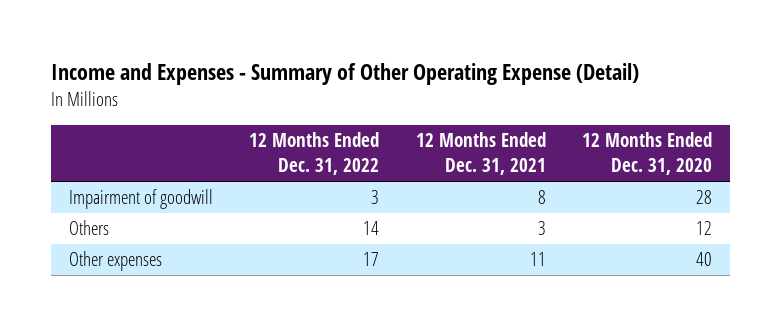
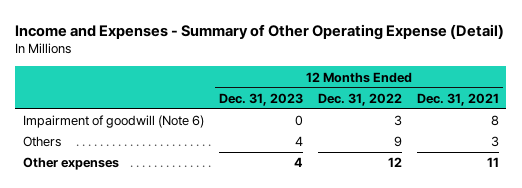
[582,132,713,176] 12 Months Ended Dec. 31, 2020 -> none
none -> [218,92,303,106] Dec. 31, 2023
[68,189,213,210] Impairment of goodwill -> [22,115,204,129] Impairment of goodwill (Note 6)
[363,221,380,236] 14 -> [393,136,402,148] 9
[363,252,380,267] 17 -> [387,157,402,168] 12

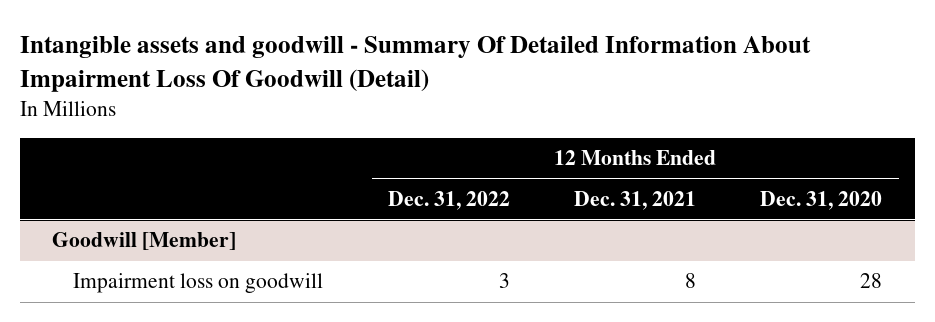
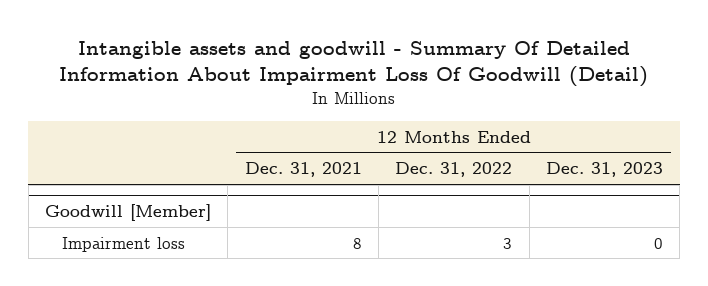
[760,190,883,210] Dec. 31, 2020 -> none
none -> [546,162,664,178] Dec. 31, 2023
[73,273,324,294] Impairment loss on goodwill -> [62,236,186,252] Impairment loss

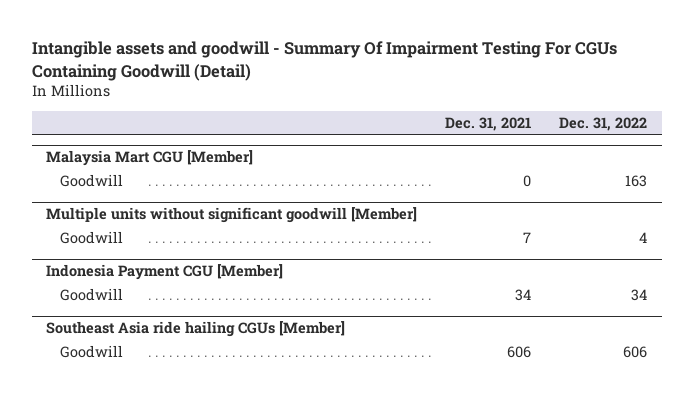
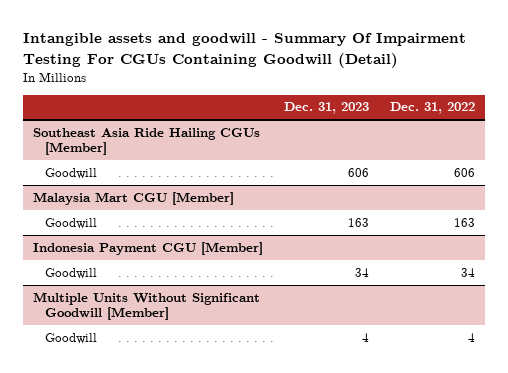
[445,117,532,132] Dec. 31, 2021 -> none
none -> [284,102,370,115] Dec. 31, 2023
none -> [33,127,261,156] Southeast Asia Ride Hailing CGUs [Member]
none -> [45,167,98,179] Goodwill
[45,207,417,224] Multiple units without significant goodwill [Member] -> none
[60,231,124,245] Goodwill -> none
[45,321,345,338] Southeast Asia ride hailing CGUs [Member] -> none
none -> [33,291,261,321] Multiple Units Without Significant Goodwill [Member]
[623,346,648,359] 606 -> [467,332,475,342] 4

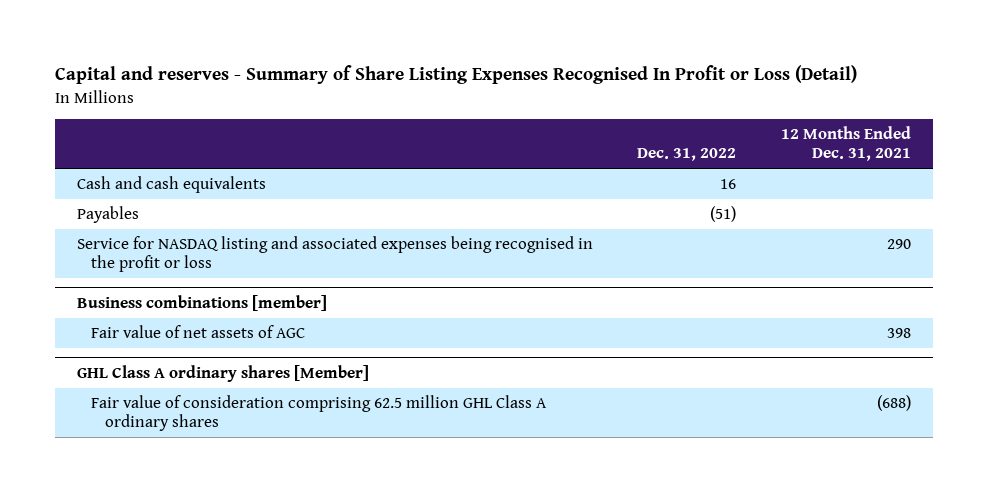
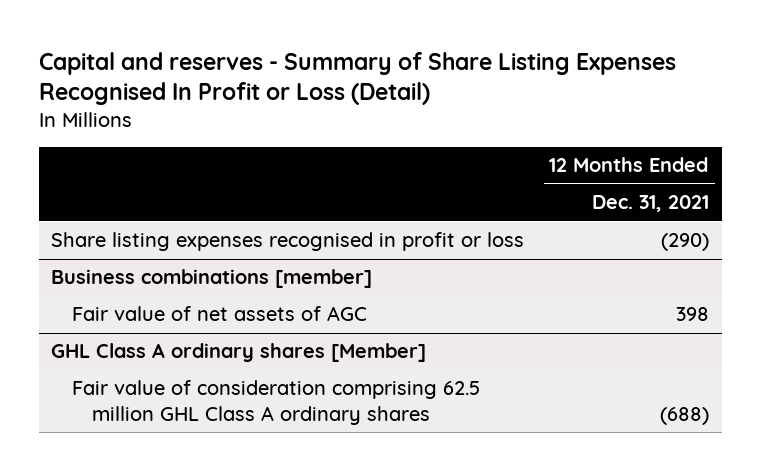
[637,148,737,162] Dec. 31, 2022 -> none
[77,176,267,194] Cash and cash equivalents -> none
[77,206,140,224] Payables -> none
[77,236,594,273] Service for NASDAQ listing and associated expenses being recognised in the profit or loss -> [51,232,525,252] Share listing expenses recognised in profit or loss
[886,239,911,250] 290 -> [660,233,709,252] (290)

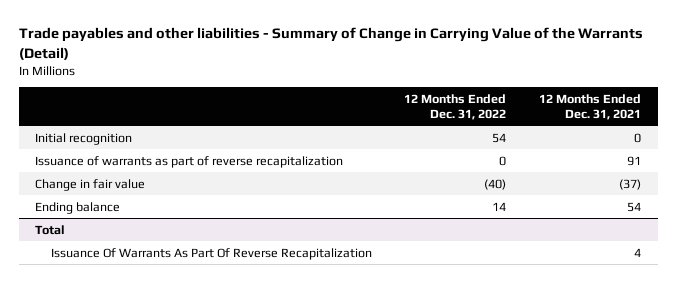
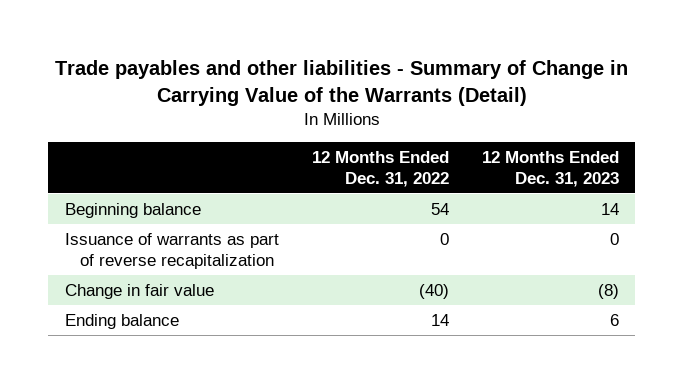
[539,94,642,120] 12 Months Ended Dec. 31, 2021 -> none
none -> [481,150,619,187] 12 Months Ended Dec. 31, 2023
[35,132,133,145] Initial recognition -> [64,202,201,218] Beginning balance
[35,224,66,235] Total -> none
[50,247,372,260] Issuance Of Warrants As Part Of Reverse Recapitalization -> none

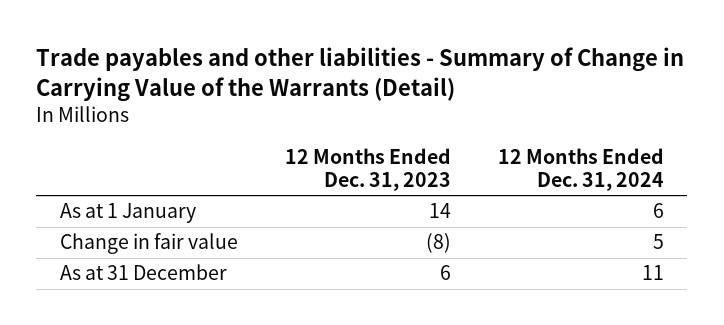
[311,150,449,187] 12 Months Ended Dec. 31, 2022 -> none
none -> [497,147,664,191] 12 Months Ended Dec. 31, 2024
[64,232,279,269] Issuance of warrants as part of reverse recapitalization -> none
[64,202,201,218] Beginning balance -> [59,203,196,224] As at 1 January
[64,313,179,329] Ending balance -> [59,264,227,281] As at 31 December

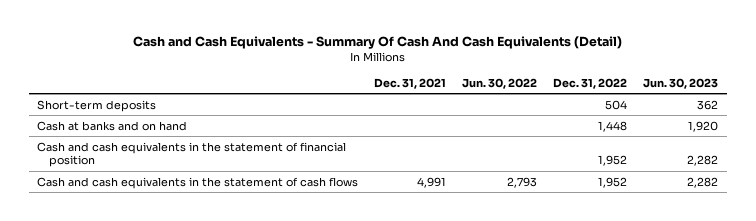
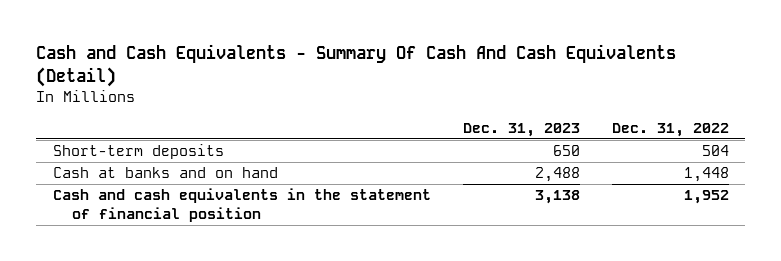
[374,77,447,89] Dec. 31, 2021 -> none
[462,77,538,89] Jun. 30, 2022 -> none
[643,77,719,89] Jun. 30, 2023 -> none
none -> [462,122,580,137] Dec. 31, 2023
[37,176,359,189] Cash and cash equivalents in the statement of cash flows -> none

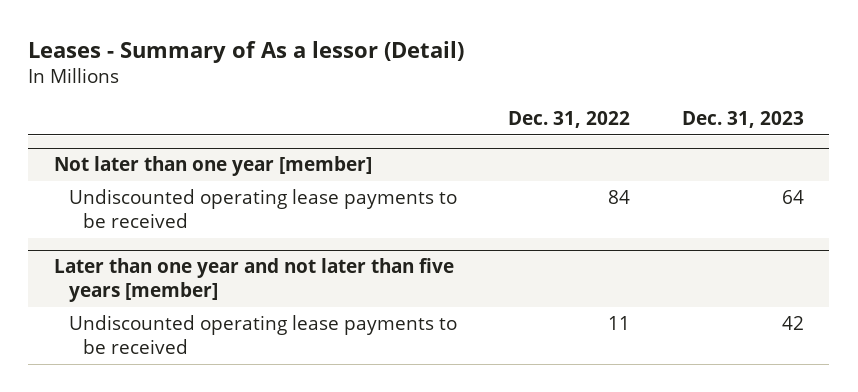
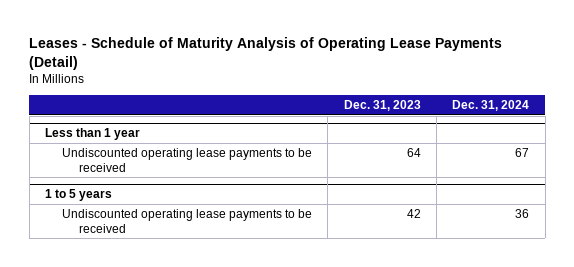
[28,40,465,63] Leases - Summary of As a lessor (Detail) -> [29,36,503,70] Leases - Schedule of Maturity Analysis of Operating Lease Payments (Detail)
[508,111,631,129] Dec. 31, 2022 -> none
none -> [452,100,530,112] Dec. 31, 2024
[54,156,373,177] Not later than one year [member] -> [44,128,140,141] Less than 1 year
[54,258,455,303] Later than one year and not later than five years [member] -> [44,189,112,202] 1 to 5 years

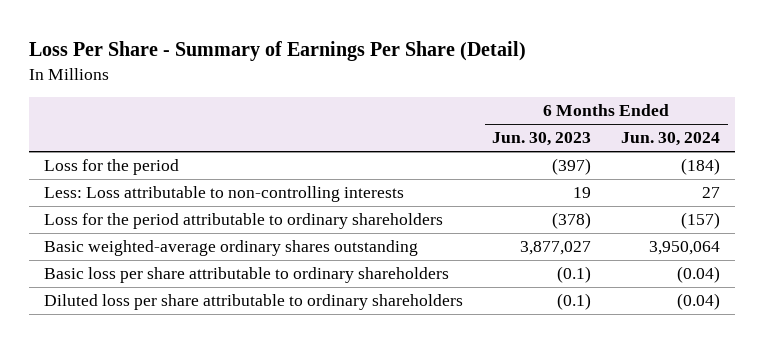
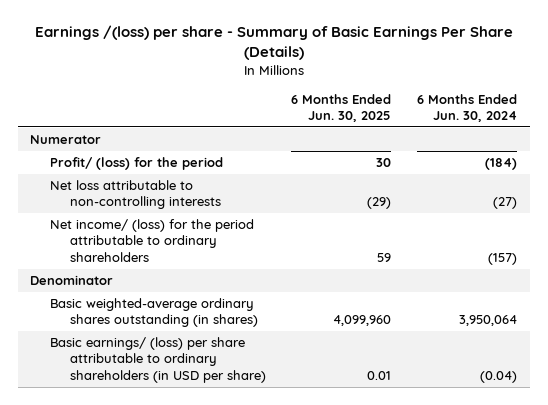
[28,40,526,61] Loss Per Share - Summary of Earnings Per Share (Detail) -> [34,25,513,61] Earnings /(loss) per share - Summary of Basic Earnings Per Share (Details)
[492,132,592,147] Jun. 30, 2023 -> none
none -> [291,93,392,122] 6 Months Ended Jun. 30, 2025
[43,294,463,311] Diluted loss per share attributable to ordinary shareholders -> none
none -> [30,135,102,145] Numerator
[43,159,179,176] Loss for the period -> [50,157,224,171] Profit/ (loss) for the period
[43,186,404,203] Less: Loss attributable to non-controlling interests -> [50,180,221,210] Net loss attributable to non-controlling interests
[702,187,721,199] 27 -> [493,197,518,210] (27)
[43,213,443,230] Loss for the period attributable to ordinary shareholders -> [50,219,255,262] Net income/ (loss) for the period attributable to ordinary shareholders
none -> [30,275,114,286] Denominator
[43,240,418,257] Basic weighted-average ordinary shares outstanding -> [50,298,258,328] Basic weighted-average ordinary shares outstanding (in shares)
[43,267,449,284] Basic loss per share attributable to ordinary shareholders -> [50,337,266,383] Basic earnings/ (loss) per share attributable to ordinary shareholders (in USD per share)

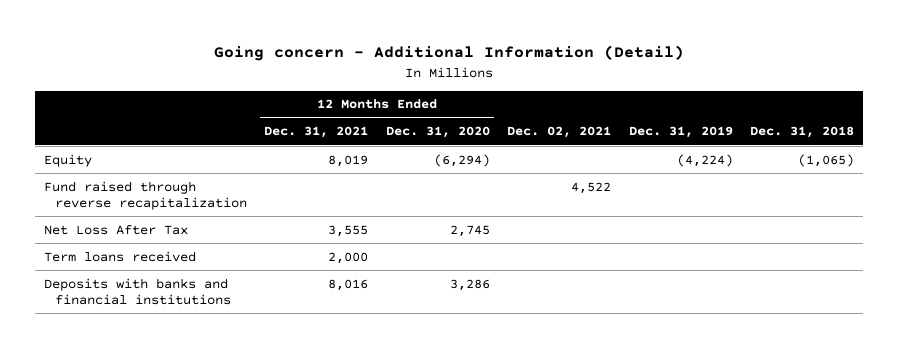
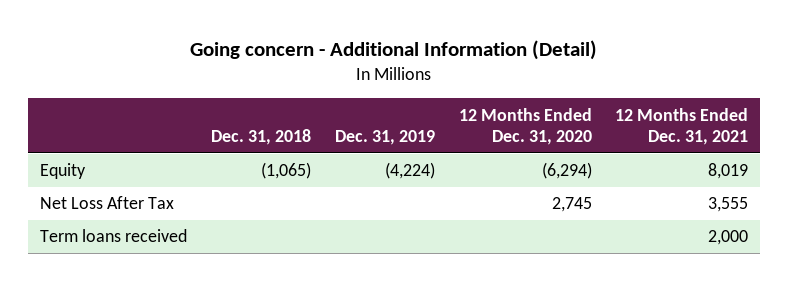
[507,126,612,139] Dec. 02, 2021 -> none
[44,180,247,211] Fund raised through reverse recapitalization -> none
[44,277,231,306] Deposits with banks and financial institutions -> none

